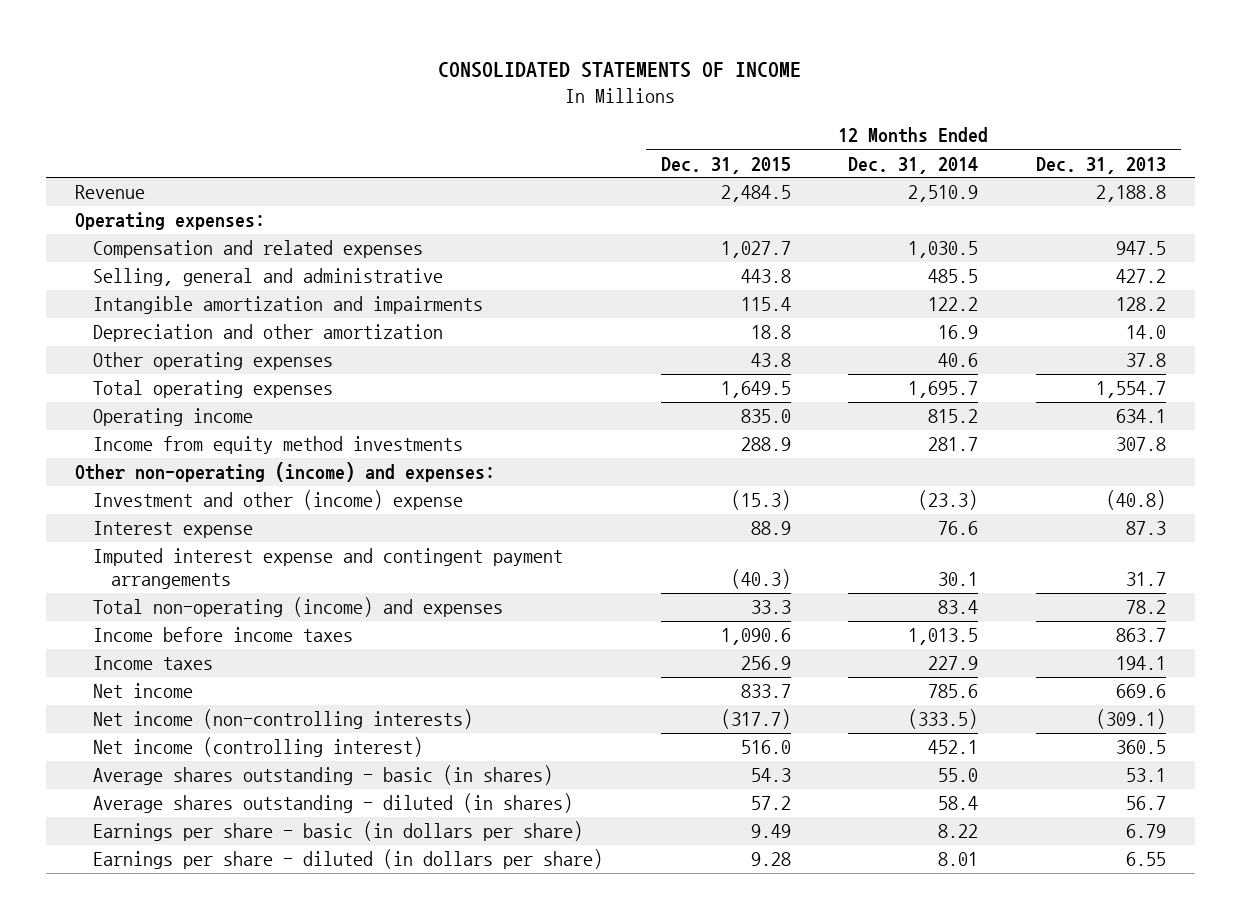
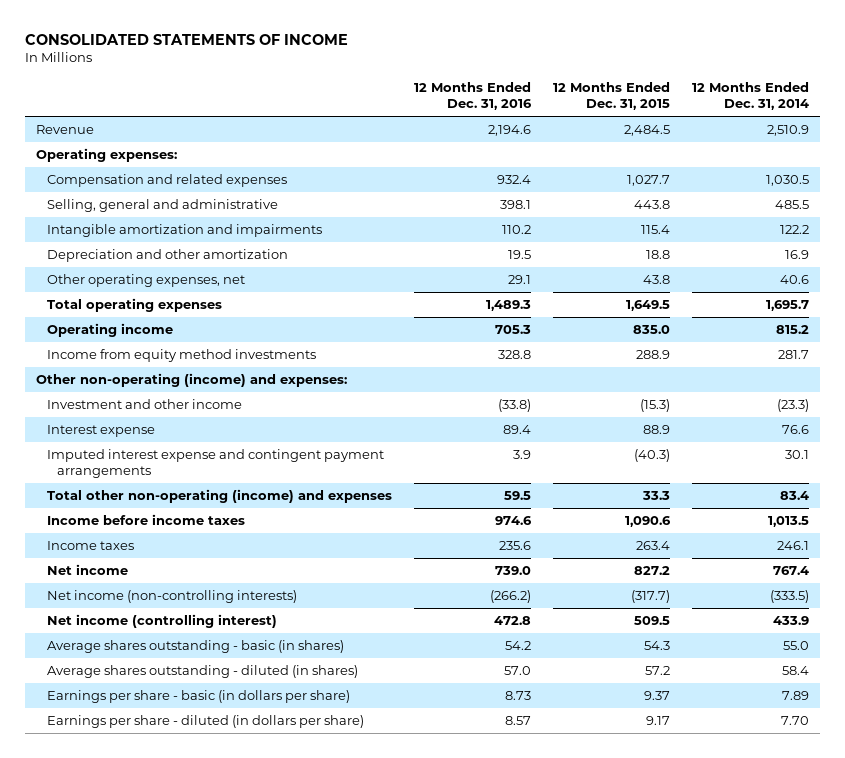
[1036,156,1167,174] Dec. 31, 2013 -> none
none -> [413,82,532,110] 12 Months Ended Dec. 31, 2016
[93,352,334,371] Other operating expenses -> [46,274,245,288] Other operating expenses, net
[93,490,464,511] Investment and other (income) expense -> [46,399,242,410] Investment and other income
[93,597,504,618] Total non-operating (income) and expenses -> [46,489,392,504] Total other non-operating (income) and expenses
[740,656,791,671] 256.9 -> [635,541,670,551] 263.4
[928,656,979,671] 227.9 -> [776,541,809,551] 246.1
[740,684,791,699] 833.7 -> [633,566,670,576] 827.2
[928,684,979,699] 785.6 -> [772,566,809,576] 767.4
[740,740,791,755] 516.0 -> [633,616,670,626] 509.5
[928,740,979,755] 452.1 -> [772,616,809,626] 433.9
[750,824,791,839] 9.49 -> [643,691,670,701] 9.37
[938,824,979,839] 8.22 -> [781,691,809,701] 7.89
[750,852,791,867] 9.28 -> [645,716,670,726] 9.17
[938,852,979,867] 8.01 -> [780,716,809,726] 7.70

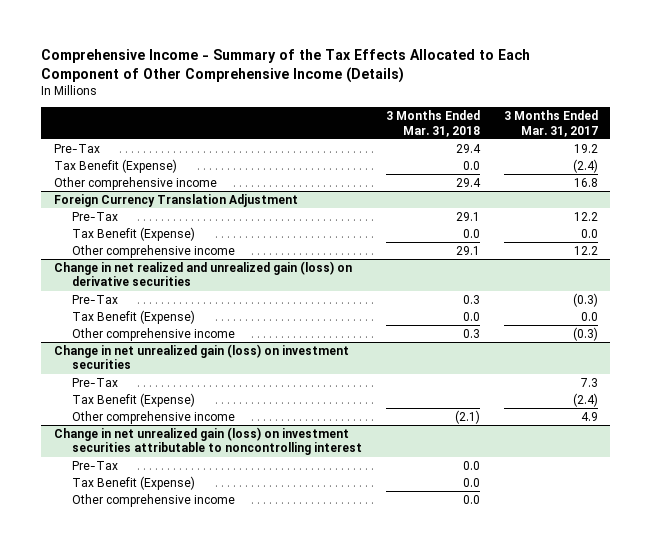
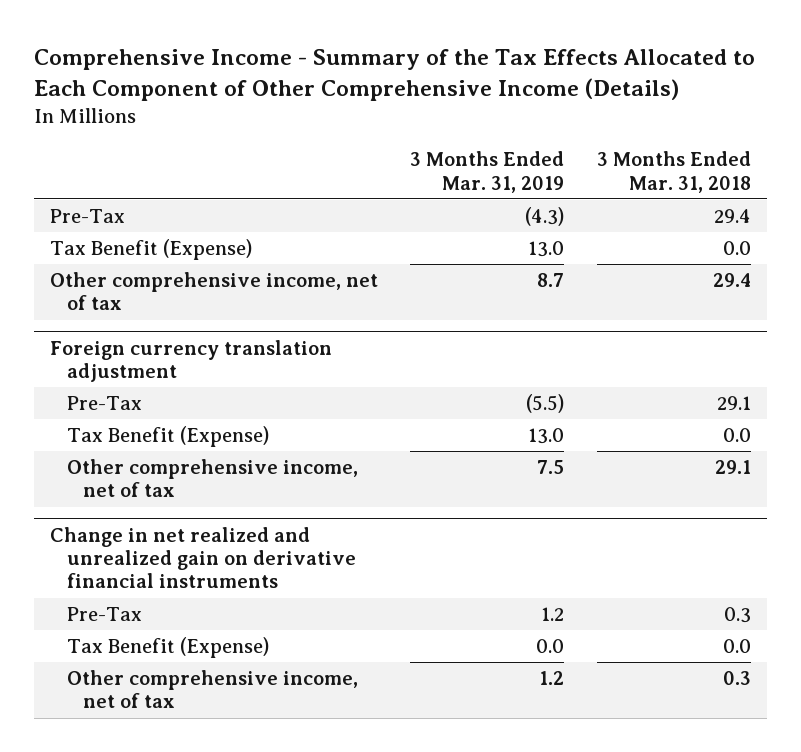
[504,110,599,137] 3 Months Ended Mar. 31, 2017 -> none
none -> [410,151,565,193] 3 Months Ended Mar. 31, 2019
[53,176,217,190] Other comprehensive income -> [50,272,379,311] Other comprehensive income, net of tax
[53,193,298,207] Foreign Currency Translation Adjustment -> [50,339,333,383] Foreign currency translation adjustment
[72,244,236,258] Other comprehensive income -> [66,459,358,498] Other comprehensive income, net of tax
[53,260,352,287] Change in net realized and unrealized gain (loss) on derivative securities -> [50,526,356,589] Change in net realized and unrealized gain on derivative financial instruments
[53,343,349,370] Change in net unrealized gain (loss) on investment securities -> none
[72,377,119,387] Pre-Tax -> none
[72,392,196,407] Tax Benefit (Expense) -> none
[72,410,236,424] Other comprehensive income -> none
[53,426,363,456] Change in net unrealized gain (loss) on investment securities attributable to noncontrolling interest -> none
[72,460,119,470] Pre-Tax -> none
[72,475,196,490] Tax Benefit (Expense) -> none
[72,493,236,507] Other comprehensive income -> none
[72,327,236,341] Other comprehensive income -> [66,670,358,709] Other comprehensive income, net of tax

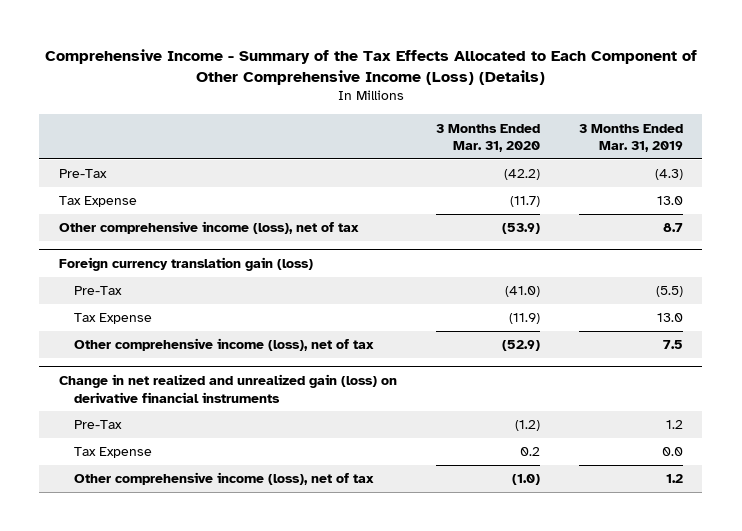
[34,49,756,102] Comprehensive Income - Summary of the Tax Effects Allocated to Each Component of Other Comprehensive Income (Details) -> [44,48,697,85] Comprehensive Income - Summary of the Tax Effects Allocated to Each Component of Other Comprehensive Income (Loss) (Details)
[596,151,751,193] 3 Months Ended Mar. 31, 2018 -> none
none -> [435,123,540,153] 3 Months Ended Mar. 31, 2020
[50,239,253,261] Tax Benefit (Expense) -> [58,196,137,208] Tax Expense
[50,272,379,311] Other comprehensive income, net of tax -> [58,221,359,235] Other comprehensive income (loss), net of tax
[50,339,333,383] Foreign currency translation adjustment -> [58,257,313,272] Foreign currency translation gain (loss)
[66,426,269,448] Tax Benefit (Expense) -> [73,313,152,325] Tax Expense
[66,459,358,498] Other comprehensive income, net of tax -> [73,338,374,352] Other comprehensive income (loss), net of tax
[50,526,356,589] Change in net realized and unrealized gain on derivative financial instruments -> [58,374,397,403] Change in net realized and unrealized gain (loss) on derivative financial instruments
[66,637,269,659] Tax Benefit (Expense) -> [73,447,152,459] Tax Expense
[66,670,358,709] Other comprehensive income, net of tax -> [73,472,374,486] Other comprehensive income (loss), net of tax

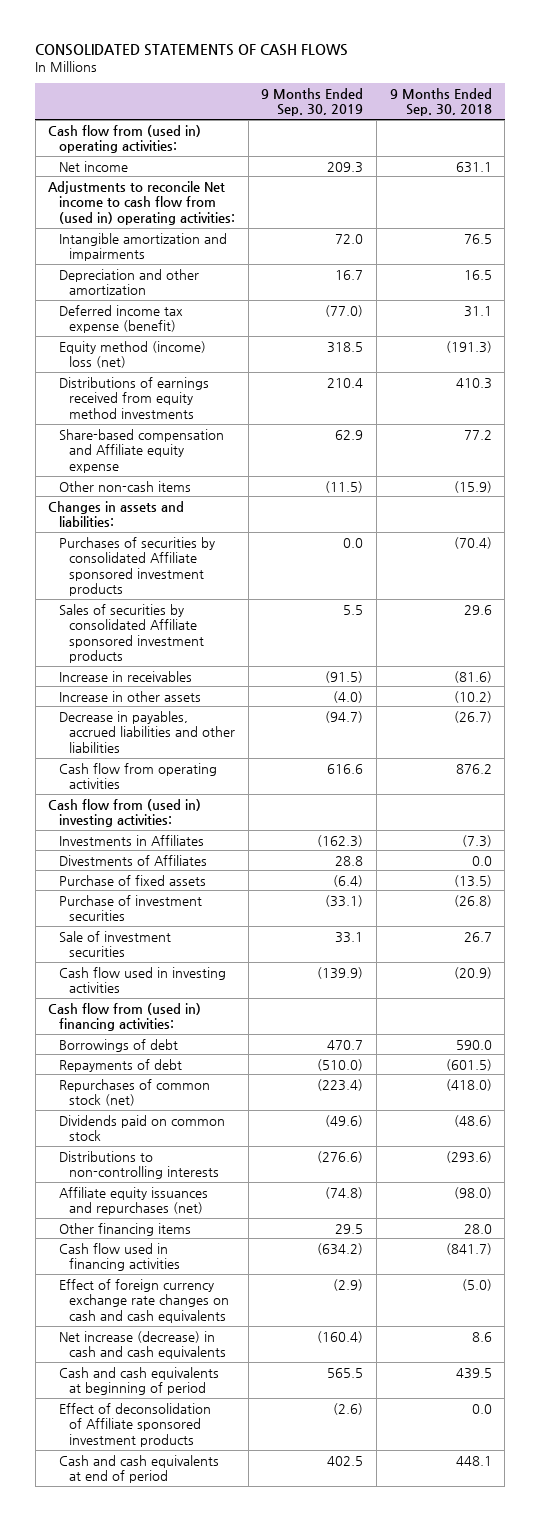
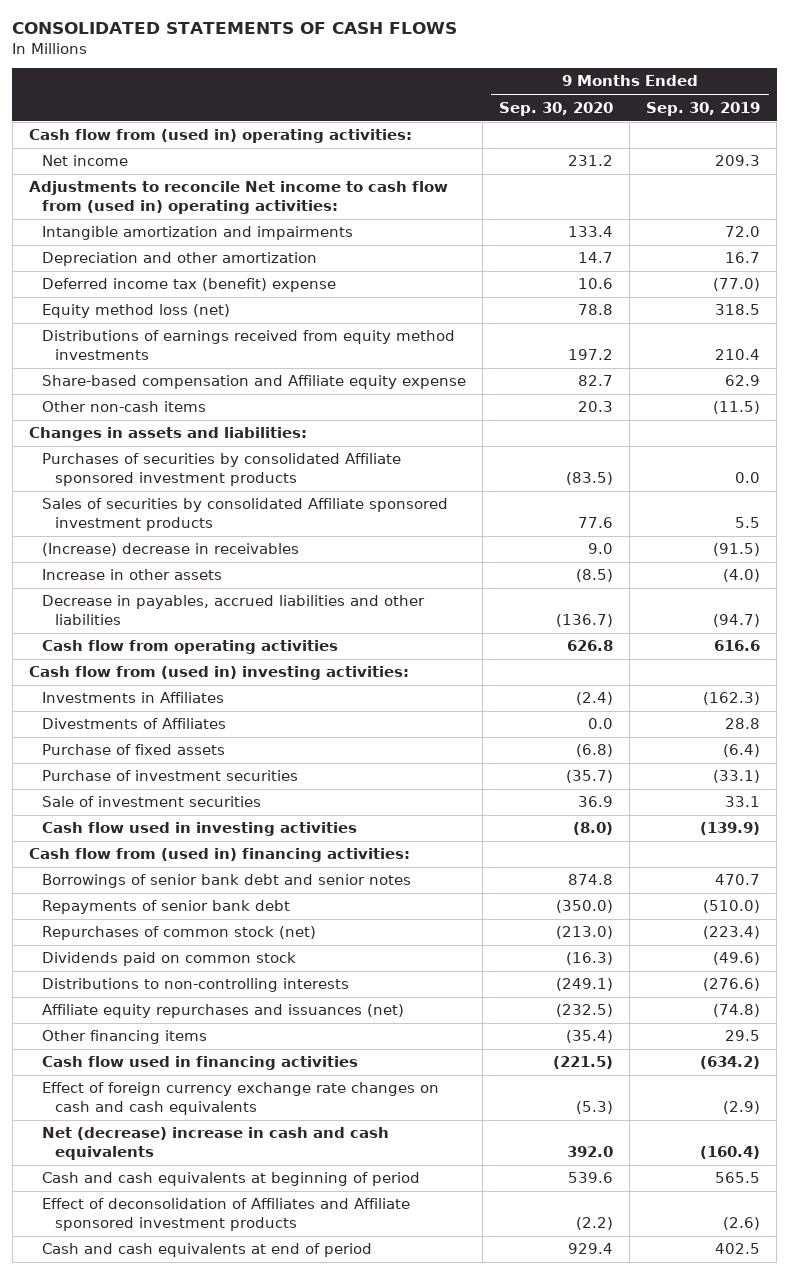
[389,87,492,117] 9 Months Ended Sep. 30, 2018 -> none
none -> [499,101,614,116] Sep. 30, 2020
[58,304,183,334] Deferred income tax expense (benefit) -> [41,278,336,293] Deferred income tax (benefit) expense
[58,340,206,369] Equity method (income) loss (net) -> [41,304,230,319] Equity method loss (net)
[58,670,192,682] Increase in receivables -> [41,543,299,557] (Increase) decrease in receivables
[58,1038,178,1052] Borrowings of debt -> [41,874,411,889] Borrowings of senior bank debt and senior notes
[58,1058,182,1072] Repayments of debt -> [41,900,290,915] Repayments of senior bank debt
[58,1186,208,1216] Affiliate equity issuances and repurchases (net) -> [41,1004,404,1019] Affiliate equity repurchases and issuances (net)
[58,1330,226,1360] Net increase (decrease) in cash and cash equivalents -> [41,1127,389,1160] Net (decrease) increase in cash and cash equivalents
[58,1402,211,1447] Effect of deconsolidation of Affiliate sponsored investment products -> [41,1198,410,1231] Effect of deconsolidation of Affiliates and Affiliate sponsored investment products

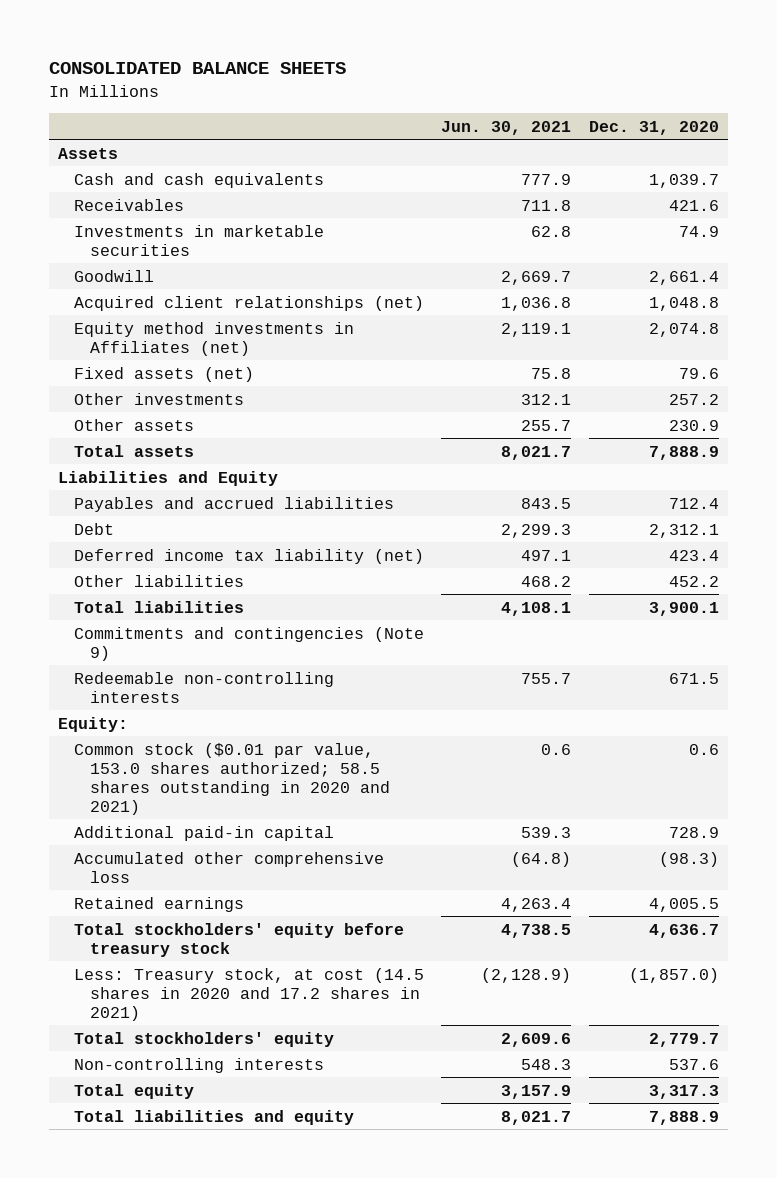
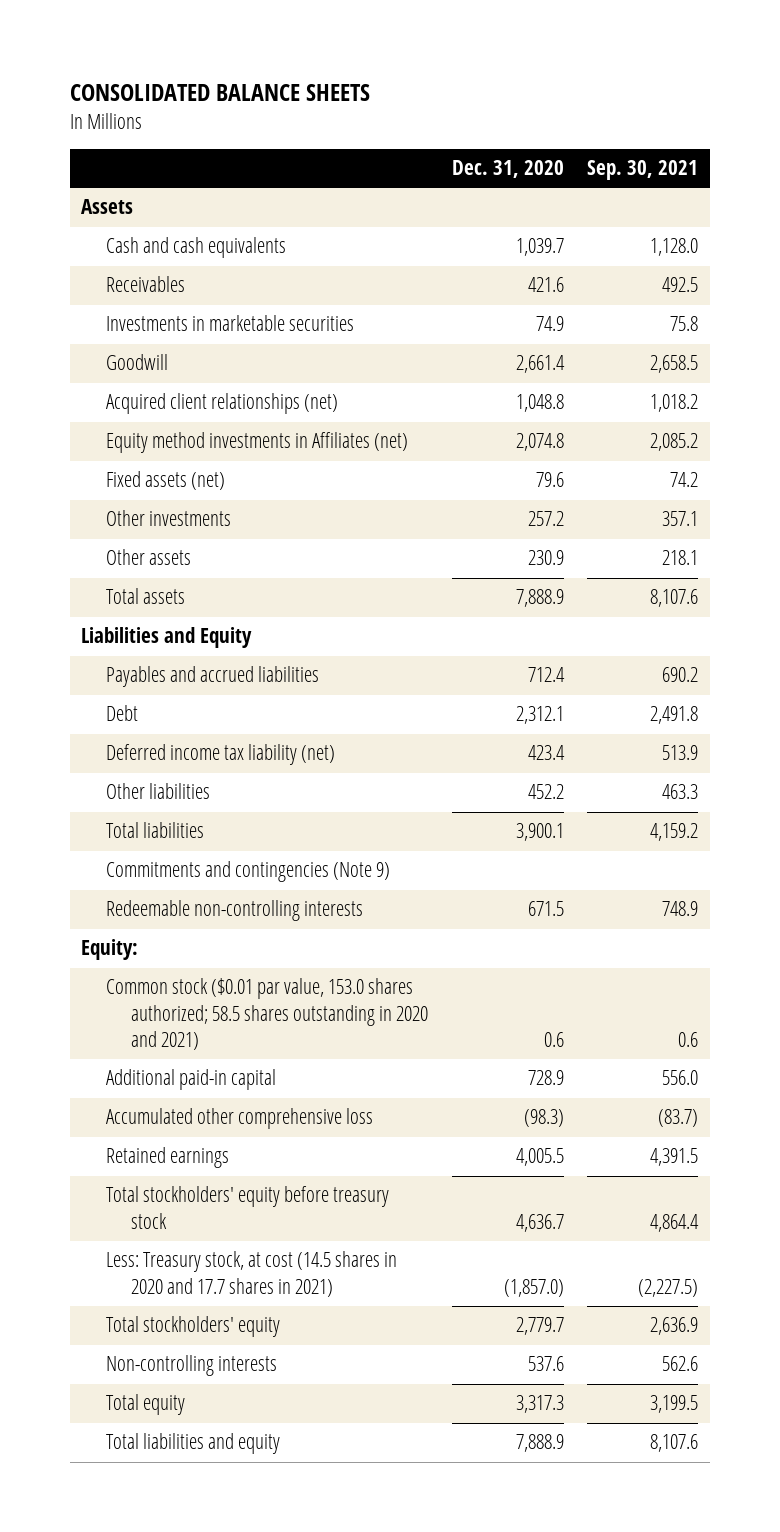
[441,120,572,135] Jun. 30, 2021 -> none
none -> [587,160,699,181] Sep. 30, 2021
[73,967,424,1021] Less: Treasury stock, at cost (14.5 shares in 2020 and 17.2 shares in 2021) -> [106,1251,398,1297] Less: Treasury stock, at cost (14.5 shares in 2020 and 17.7 shares in 2021)

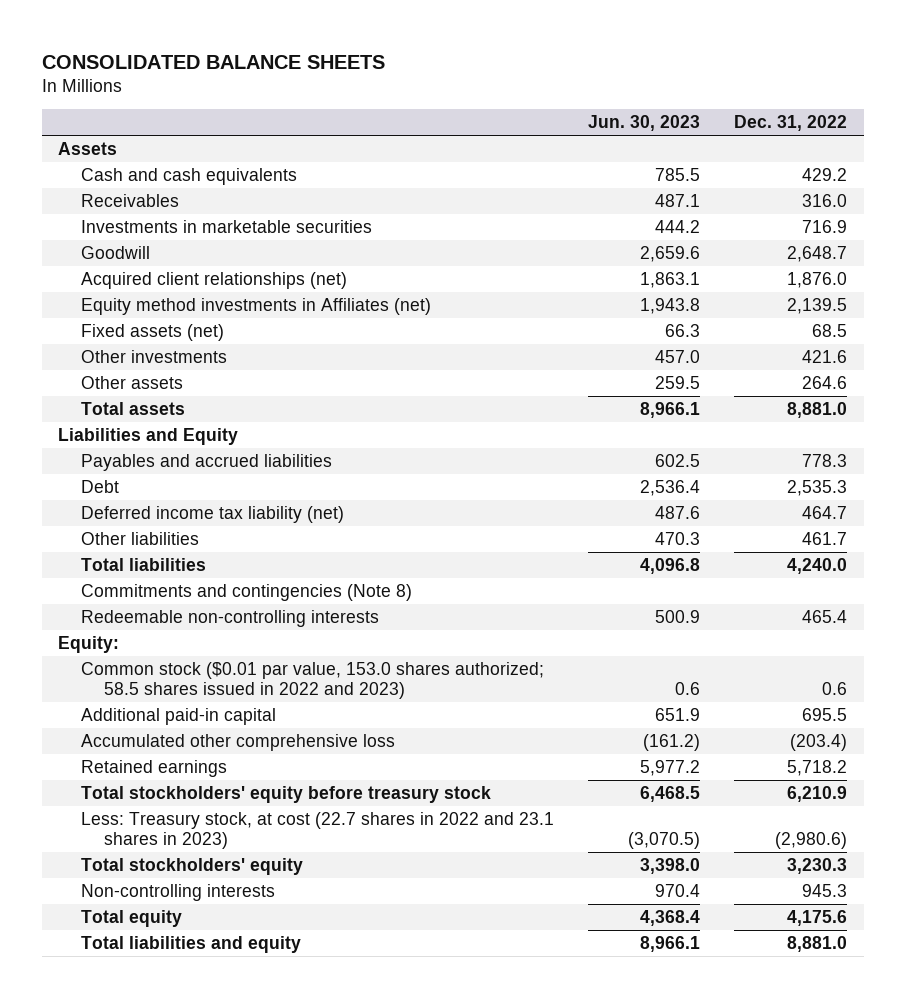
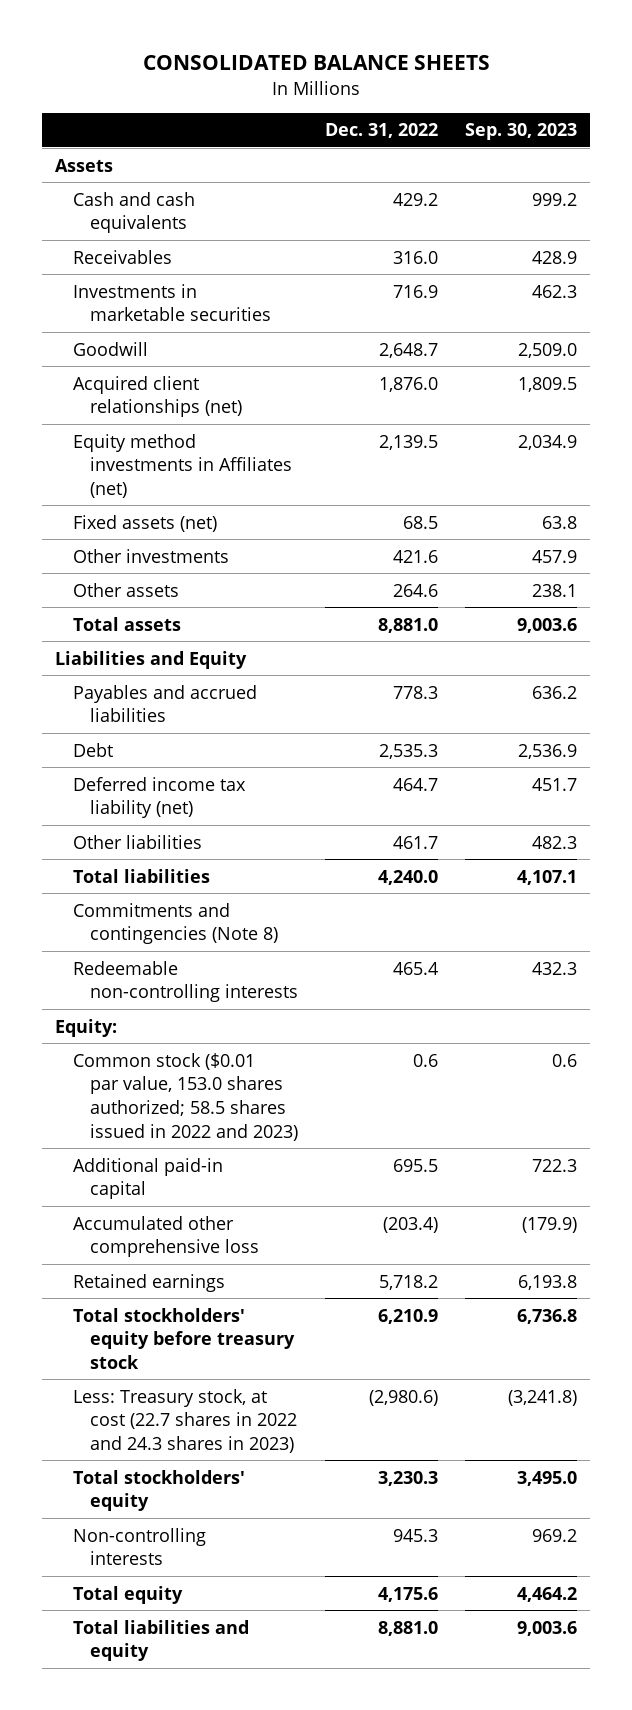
[588,115,701,132] Jun. 30, 2023 -> none
none -> [464,123,577,141] Sep. 30, 2023
[81,811,555,849] Less: Treasury stock, at cost (22.7 shares in 2022 and 23.1 shares in 2023) -> [72,1388,298,1453] Less: Treasury stock, at cost (22.7 shares in 2022 and 24.3 shares in 2023)

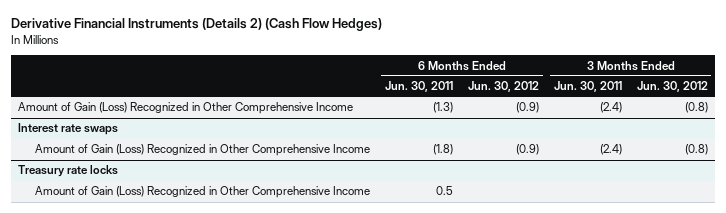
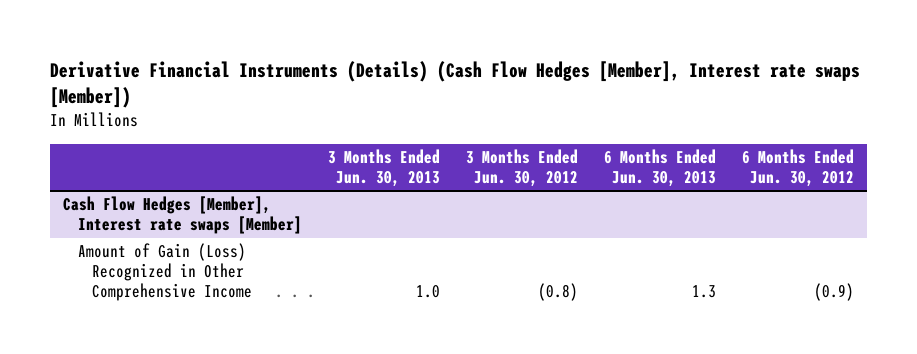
[10,18,382,32] Derivative Financial Instruments (Details 2) (Cash Flow Hedges) -> [50,60,861,109] Derivative Financial Instruments (Details) (Cash Flow Hedges [Member], Interest rate swaps [Member])
[385,81,454,93] Jun. 30, 2011 -> none
[553,81,622,93] Jun. 30, 2011 -> none
none -> [327,148,440,187] 3 Months Ended Jun. 30, 2013
none -> [603,148,716,187] 6 Months Ended Jun. 30, 2013
[18,102,354,115] Amount of Gain (Loss) Recognized in Other Comprehensive Income -> none
[18,123,119,136] Interest rate swaps -> none
none -> [63,196,302,235] Cash Flow Hedges [Member], Interest rate swaps [Member]
[18,165,119,178] Treasury rate locks -> none
[35,186,371,199] Amount of Gain (Loss) Recognized in Other Comprehensive Income -> none

